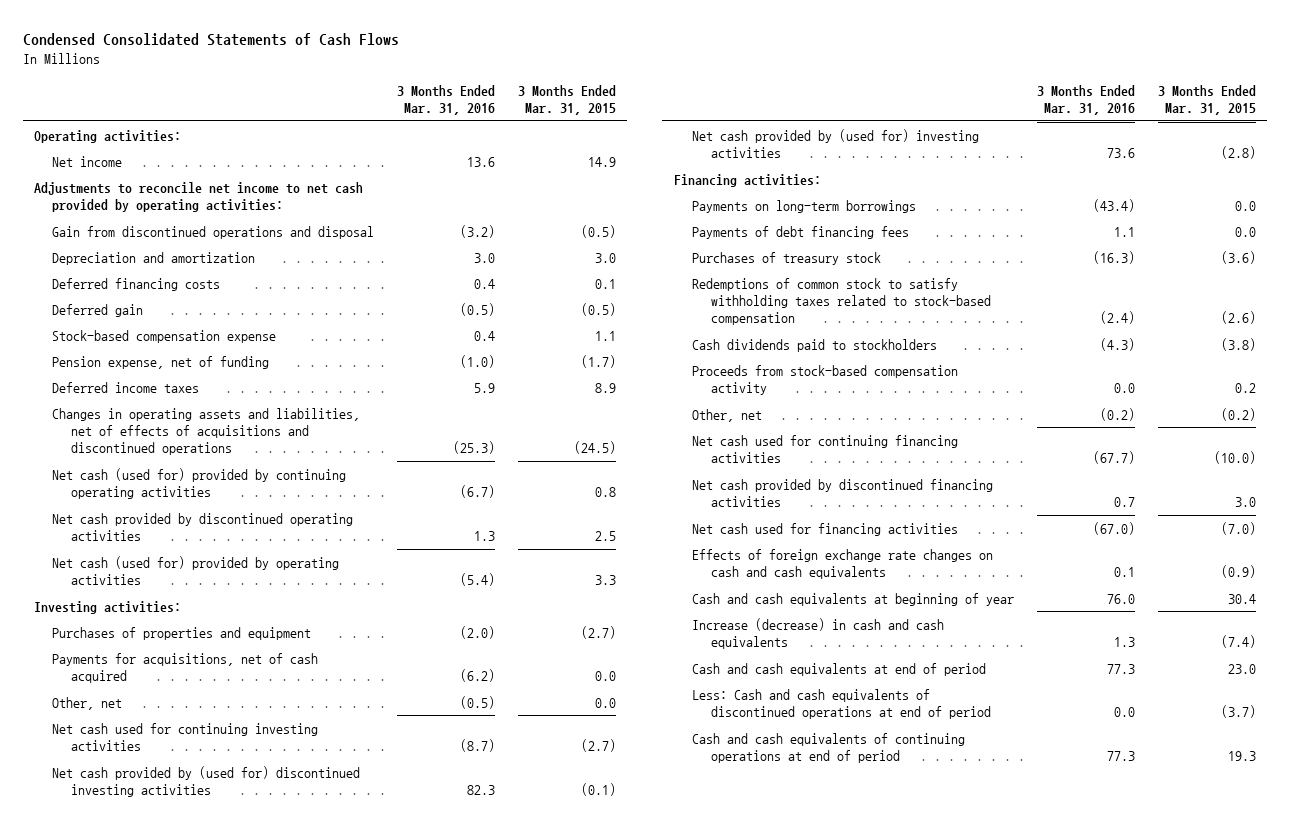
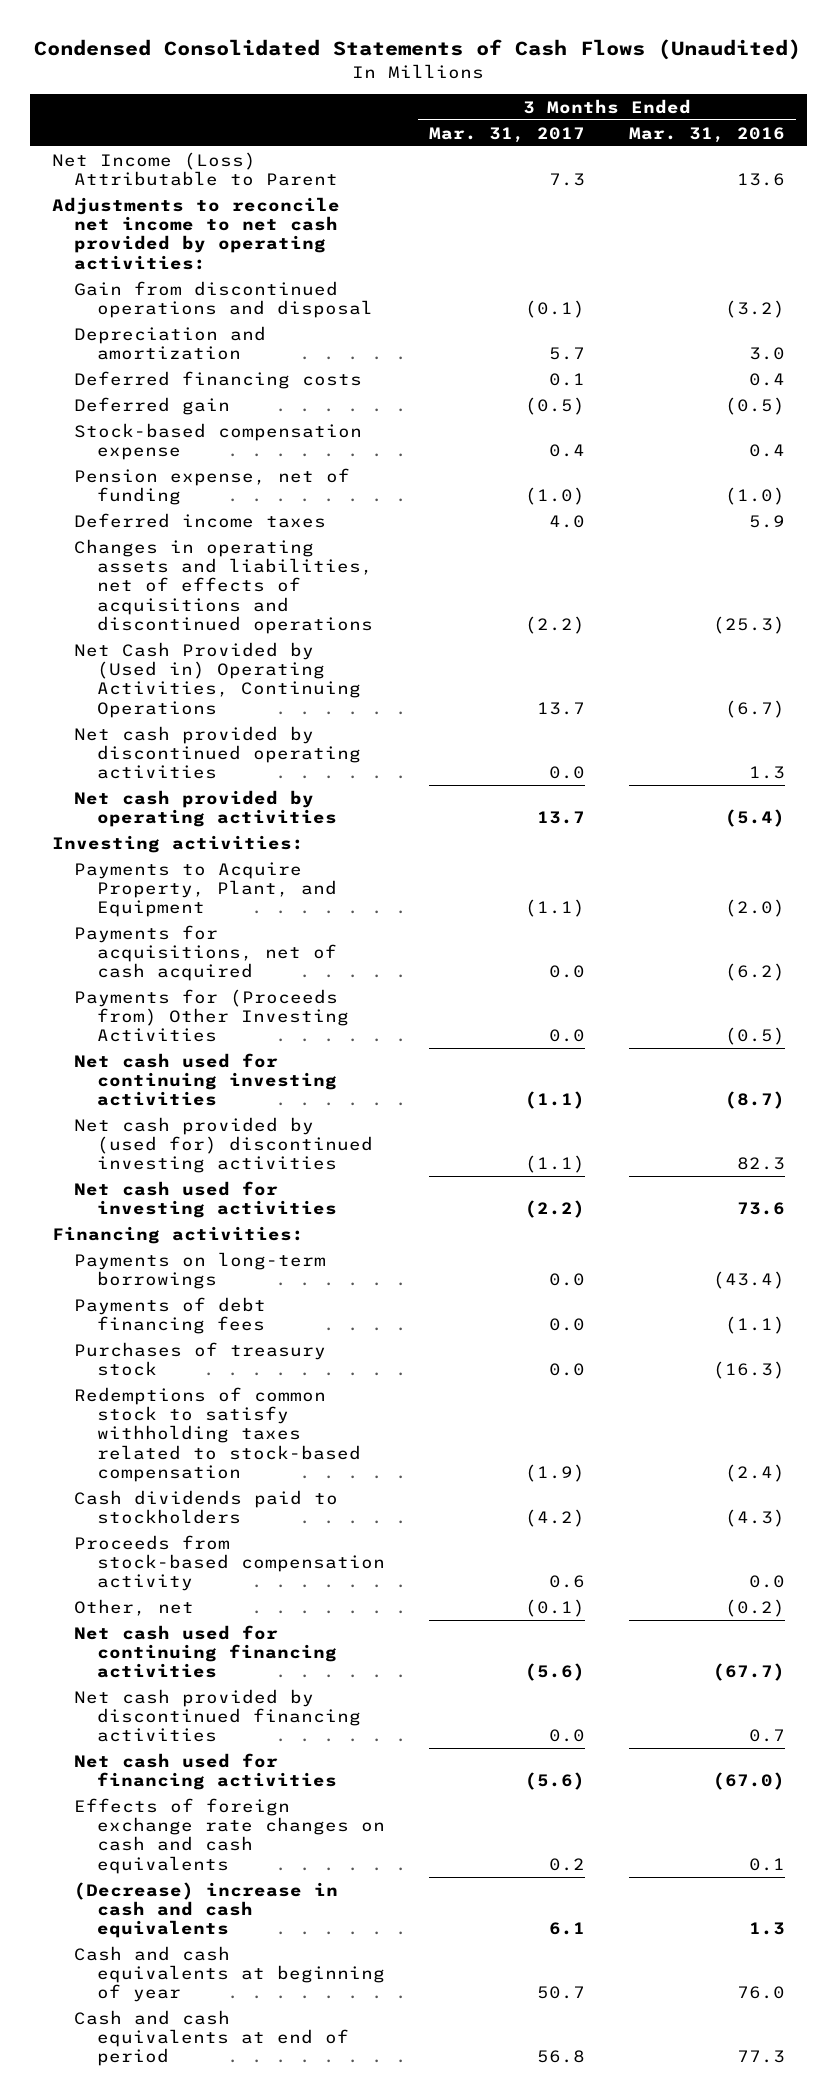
[22,33,399,47] Condensed Consolidated Statements of Cash Flows -> [34,39,802,61] Condensed Consolidated Statements of Cash Flows (Unaudited)
[517,84,616,115] 3 Months Ended Mar. 31, 2015 -> none
none -> [428,126,585,143] Mar. 31, 2017
[33,129,181,143] Operating activities: -> none
[52,155,123,167] Net income -> [51,151,339,187] Net Income (Loss) Attributable to Parent
[52,467,347,499] Net cash (used for) provided by continuing operating activities -> [74,641,361,718] Net Cash Provided by (Used in) Operating Activities, Continuing Operations
[52,555,340,585] Net cash (used for) provided by operating activities -> [74,789,337,828] Net cash provided by operating activities
[52,626,312,640] Purchases of properties and equipment -> [74,861,337,918] Payments to Acquire Property, Plant, and Equipment
[52,696,123,710] Other, net -> [74,988,349,1043] Payments for (Proceeds from) Other Investing Activities
[692,128,980,158] Net cash provided by (used for) investing activities -> [74,1180,337,1219] Net cash used for investing activities
[1113,226,1135,237] 1.1 -> [724,1316,785,1335] (1.1)
none -> [74,1881,339,1939] (Decrease) increase in cash and cash equivalents
[692,617,945,649] Increase (decrease) in cash and cash equivalents -> none
[692,688,991,719] Less: Cash and cash equivalents of discontinued operations at end of period -> none
[692,732,966,763] Cash and cash equivalents of continuing operations at end of period -> none

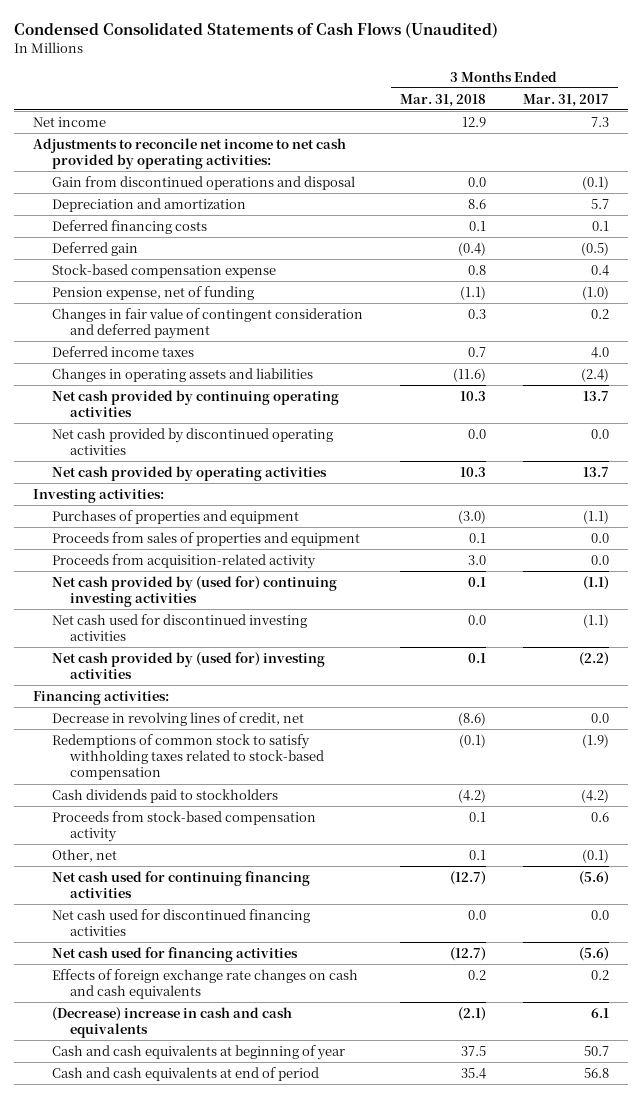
[628,126,785,143] Mar. 31, 2016 -> none
none -> [399,93,486,107] Mar. 31, 2018
[51,151,339,187] Net Income (Loss) Attributable to Parent -> [33,116,107,127] Net income
none -> [51,307,363,340] Changes in fair value of contingent consideration and deferred payment
[74,538,373,635] Changes in operating assets and liabilities, net of effects of acquisitions and discontinued operations -> [51,367,313,382] Changes in operating assets and liabilities
[524,616,585,635] (2.2) -> [581,367,610,382] (2.4)
[74,641,361,718] Net Cash Provided by (Used in) Operating Activities, Continuing Operations -> [51,389,339,418] Net cash provided by continuing operating activities
[74,924,337,982] Payments for acquisitions, net of cash acquired -> none
[74,988,349,1043] Payments for (Proceeds from) Other Investing Activities -> none
[74,861,337,918] Payments to Acquire Property, Plant, and Equipment -> [51,509,299,524] Purchases of properties and equipment
none -> [51,531,360,546] Proceeds from sales of properties and equipment
none -> [51,553,316,569] Proceeds from acquisition-related activity
[74,1052,337,1107] Net cash used for continuing investing activities -> [51,575,337,608] Net cash provided by (used for) continuing investing activities
[74,1116,373,1174] Net cash provided by (used for) discontinued investing activities -> [51,613,307,642] Net cash used for discontinued investing activities
[74,1180,337,1219] Net cash used for investing activities -> [51,651,325,680] Net cash provided by (used for) investing activities
[74,1251,327,1290] Payments on long-term borrowings -> none
[74,1296,267,1335] Payments of debt financing fees -> none
[74,1341,327,1377] Purchases of treasury stock -> none
none -> [51,711,304,726] Decrease in revolving lines of credit, net
[74,1688,361,1743] Net cash provided by discontinued financing activities -> [51,908,310,937] Net cash used for discontinued financing activities

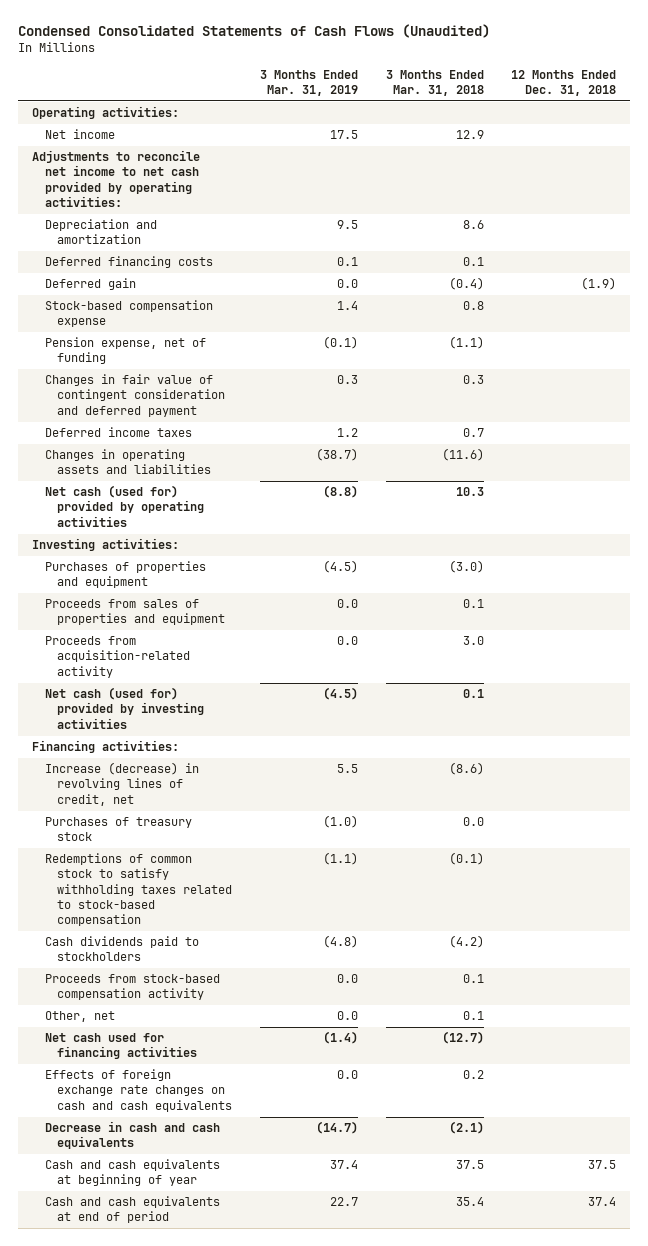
[523,93,610,107] Mar. 31, 2017 -> none
none -> [260,69,359,96] 3 Months Ended Mar. 31, 2019
none -> [511,69,617,96] 12 Months Ended Dec. 31, 2018
none -> [31,106,179,120] Operating activities:
[51,175,355,190] Gain from discontinued operations and disposal -> none
[51,389,339,418] Net cash provided by continuing operating activities -> none
[51,427,333,456] Net cash provided by discontinued operating activities -> none
[51,465,327,481] Net cash provided by operating activities -> [44,485,205,527] Net cash (used for) provided by operating activities
[51,575,337,608] Net cash provided by (used for) continuing investing activities -> none
[51,613,307,642] Net cash used for discontinued investing activities -> none
[51,651,325,680] Net cash provided by (used for) investing activities -> [44,687,205,729] Net cash (used for) provided by investing activities
[51,711,304,726] Decrease in revolving lines of credit, net -> [44,762,199,806] Increase (decrease) in revolving lines of credit, net
none -> [44,817,192,842] Purchases of treasury stock
[51,870,310,899] Net cash used for continuing financing activities -> none
[51,908,310,937] Net cash used for discontinued financing activities -> none
[51,1006,292,1039] (Decrease) increase in cash and cash equivalents -> [44,1121,220,1150] Decrease in cash and cash equivalents

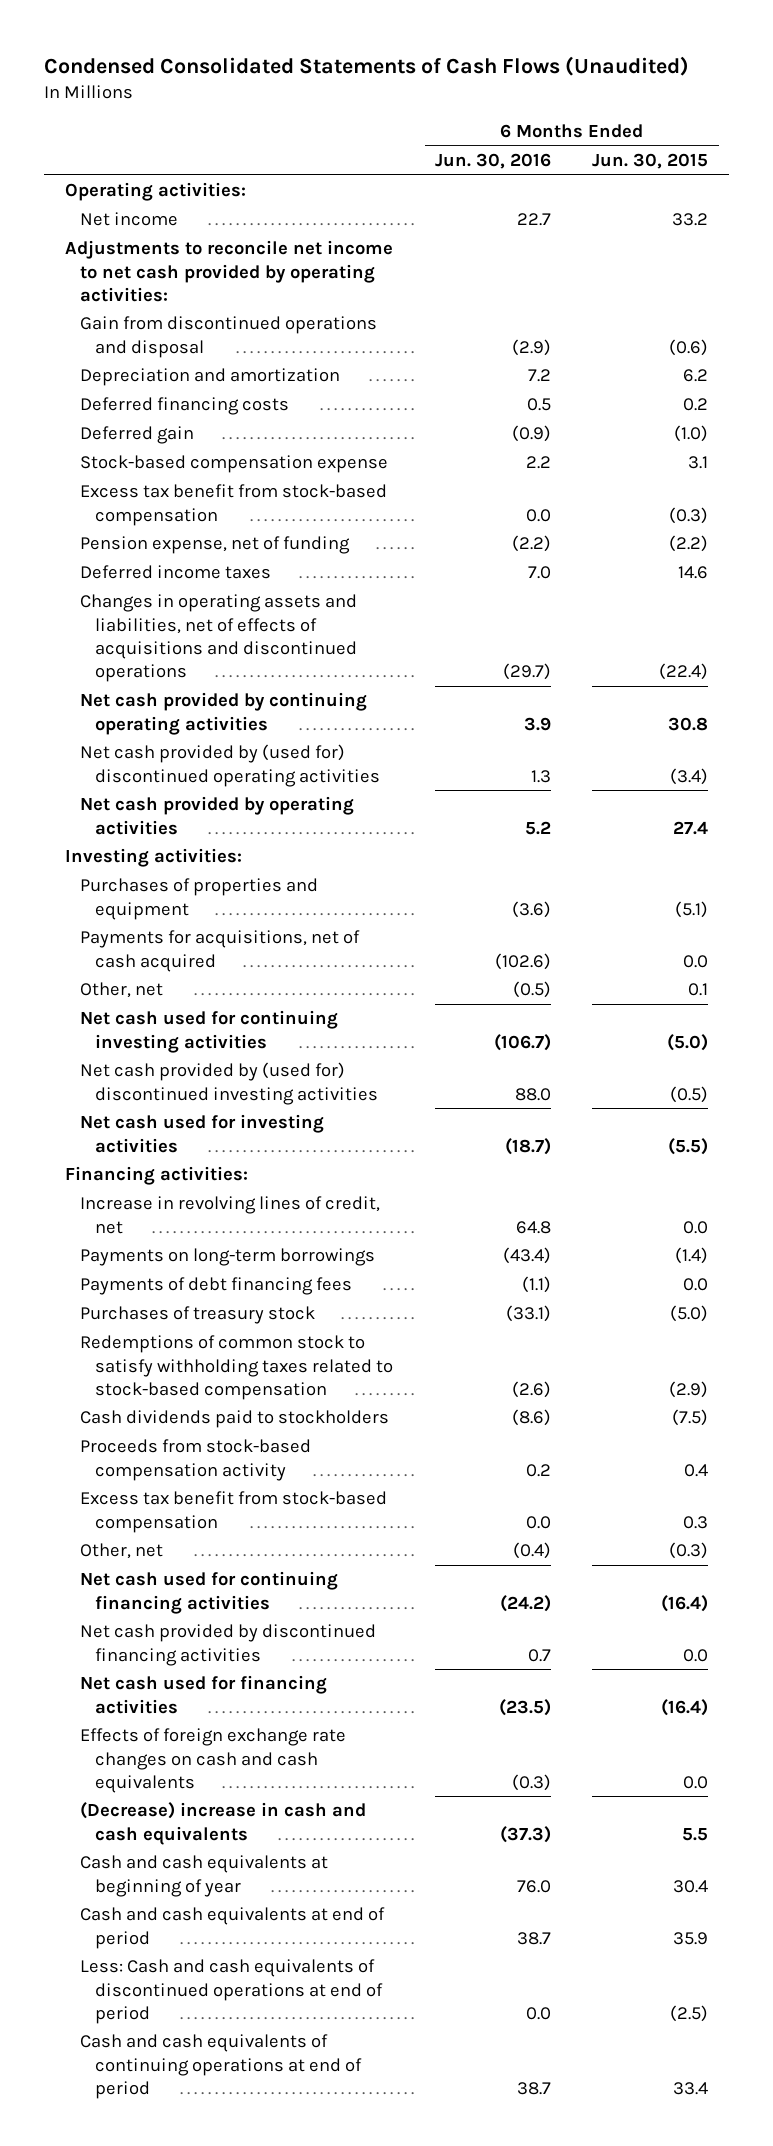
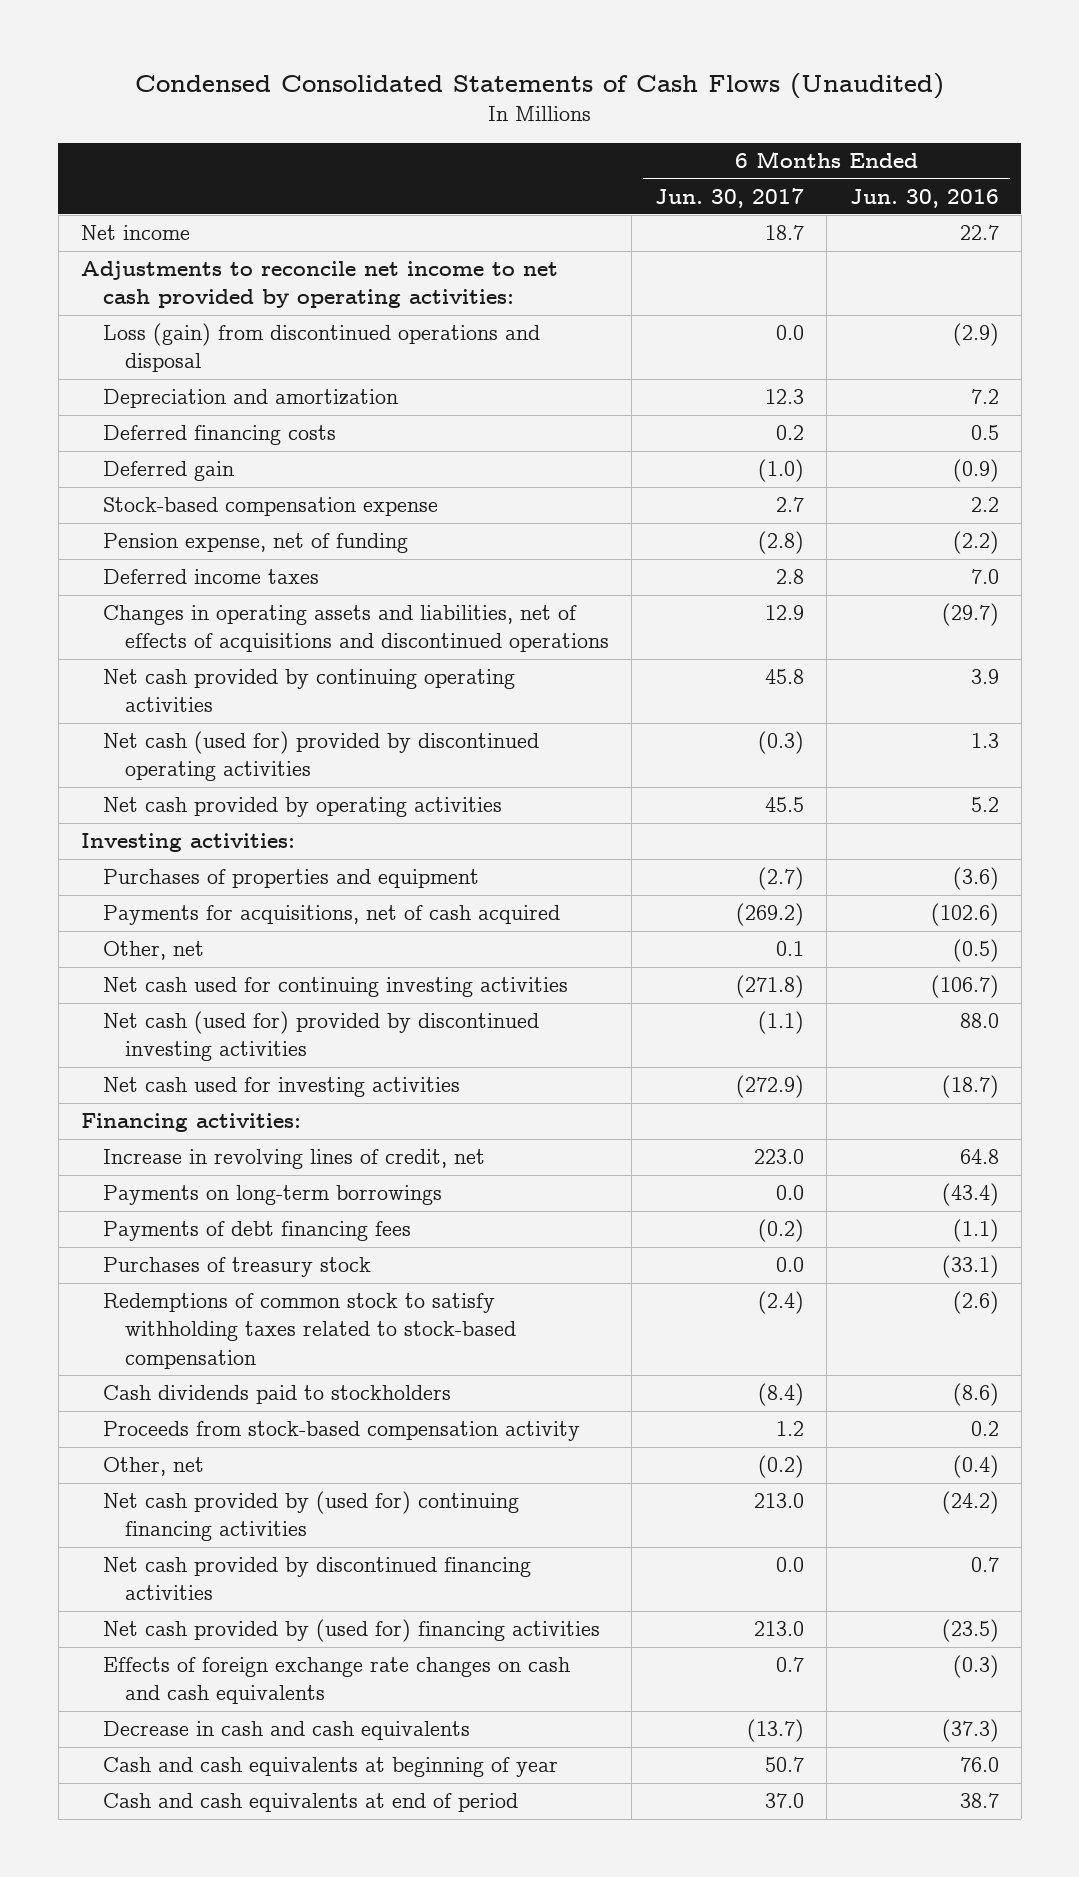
[592,152,709,169] Jun. 30, 2015 -> none
none -> [654,187,804,208] Jun. 30, 2017
[64,182,246,202] Operating activities: -> none
[80,316,378,358] Gain from discontinued operations and disposal -> [102,323,540,373] Loss (gain) from discontinued operations and disposal
[80,484,388,526] Excess tax benefit from stock-based compensation -> none
[80,744,381,787] Net cash provided by (used for) discontinued operating activities -> [102,731,539,782] Net cash (used for) provided by discontinued operating activities
[80,1062,379,1105] Net cash provided by (used for) discontinued investing activities -> [102,1011,539,1062] Net cash (used for) provided by discontinued investing activities
[80,1491,388,1533] Excess tax benefit from stock-based compensation -> none
[80,1571,339,1614] Net cash used for continuing financing activities -> [102,1491,519,1542] Net cash provided by (used for) continuing financing activities
[80,1675,328,1714] Net cash used for financing activities -> [102,1619,600,1643] Net cash provided by (used for) financing activities
[80,1802,367,1845] (Decrease) increase in cash and cash equivalents -> [102,1721,470,1741] Decrease in cash and cash equivalents
[80,1959,384,2024] Less: Cash and cash equivalents of discontinued operations at end of period -> none
[80,2034,363,2099] Cash and cash equivalents of continuing operations at end of period -> none

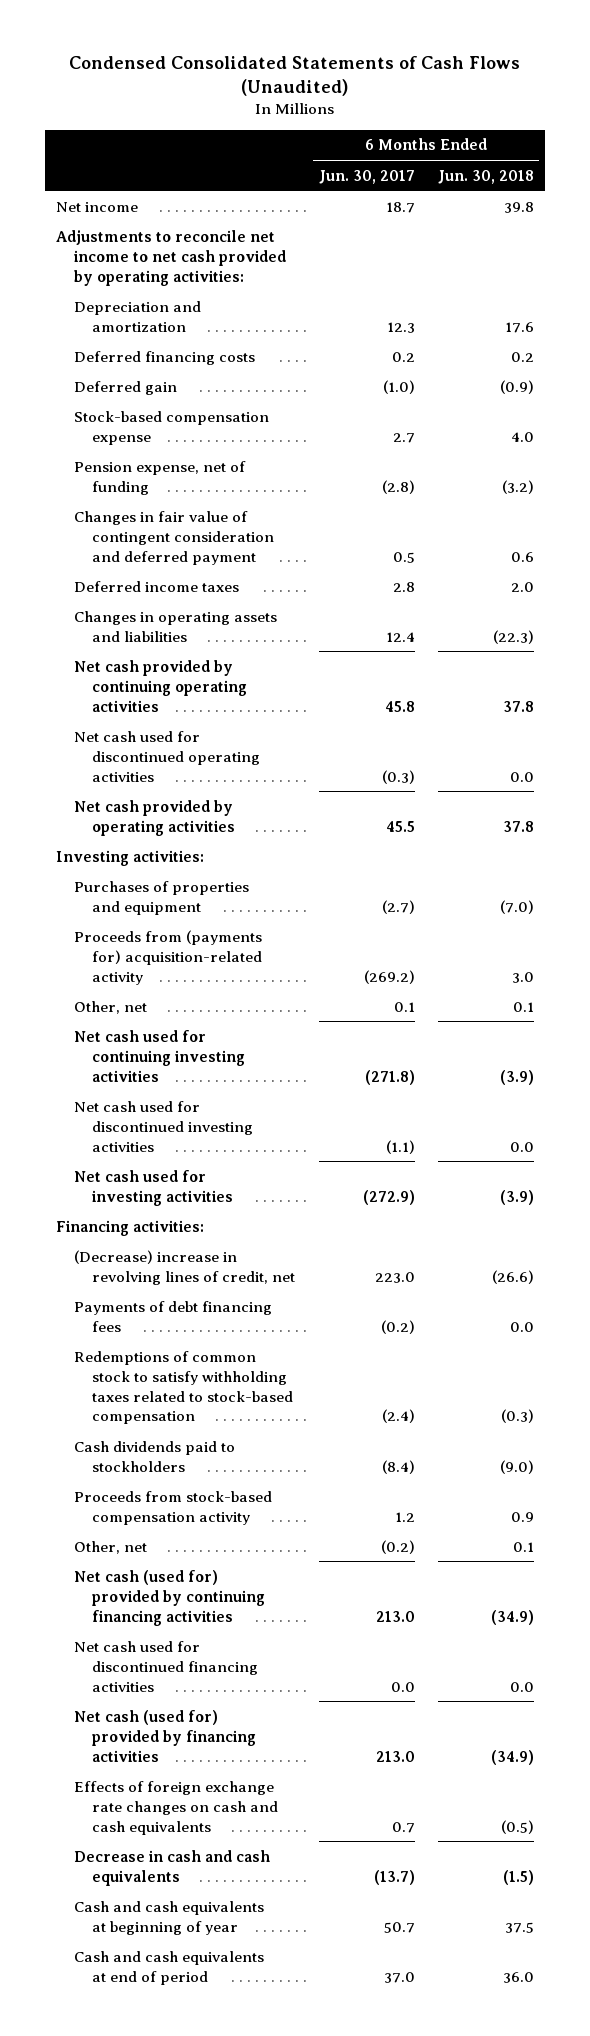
[849,188,999,208] Jun. 30, 2016 -> none
none -> [437,169,534,184] Jun. 30, 2018
[102,323,540,373] Loss (gain) from discontinued operations and disposal -> none
none -> [74,510,275,565] Changes in fair value of contingent consideration and deferred payment
[102,605,609,653] Changes in operating assets and liabilities, net of effects of acquisitions and discontinued operations -> [74,610,278,642] Changes in operating assets and liabilities
[764,605,804,621] 12.9 -> [385,631,415,642] 12.4
[102,731,539,782] Net cash (used for) provided by discontinued operating activities -> [74,730,261,782] Net cash used for discontinued operating activities
[102,905,560,926] Payments for acquisitions, net of cash acquired -> [74,929,263,985] Proceeds from (payments for) acquisition-related activity
[102,1011,539,1062] Net cash (used for) provided by discontinued investing activities -> [74,1100,254,1152] Net cash used for discontinued investing activities
[102,1185,442,1206] Payments on long-term borrowings -> none
[102,1149,485,1170] Increase in revolving lines of credit, net -> [74,1249,296,1285] (Decrease) increase in revolving lines of credit, net
[102,1257,371,1278] Purchases of treasury stock -> none
[102,1491,519,1542] Net cash provided by (used for) continuing financing activities -> [74,1569,266,1626] Net cash (used for) provided by continuing financing activities
[102,1557,531,1601] Net cash provided by discontinued financing activities -> [74,1640,259,1692] Net cash used for discontinued financing activities
[102,1619,600,1643] Net cash provided by (used for) financing activities -> [74,1709,257,1762] Net cash (used for) provided by financing activities

